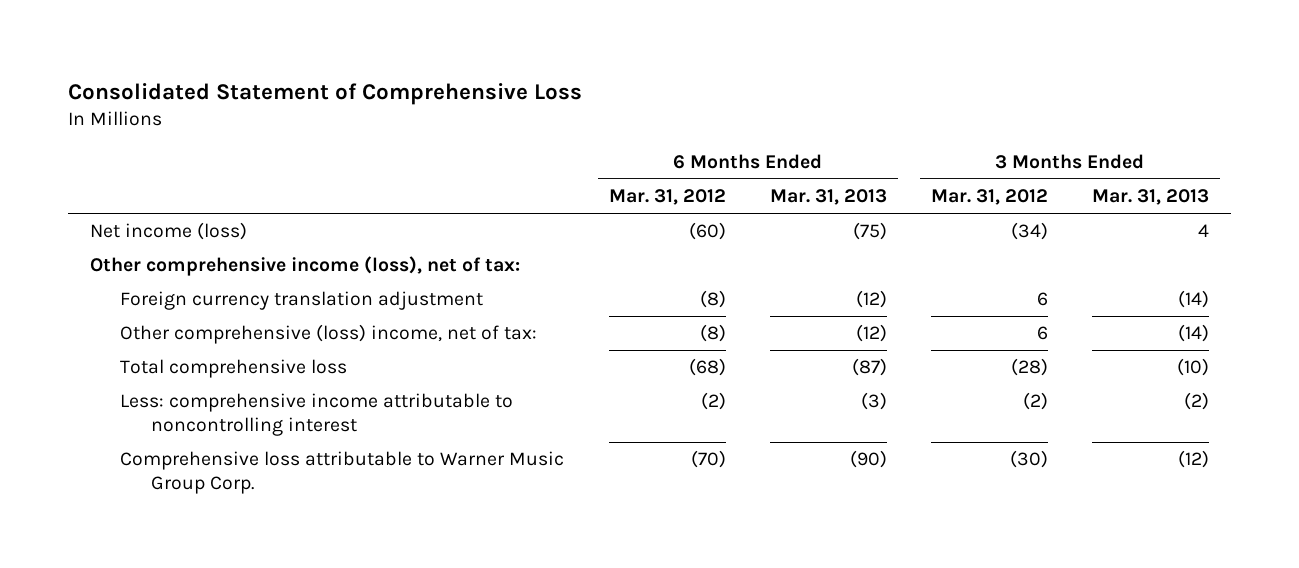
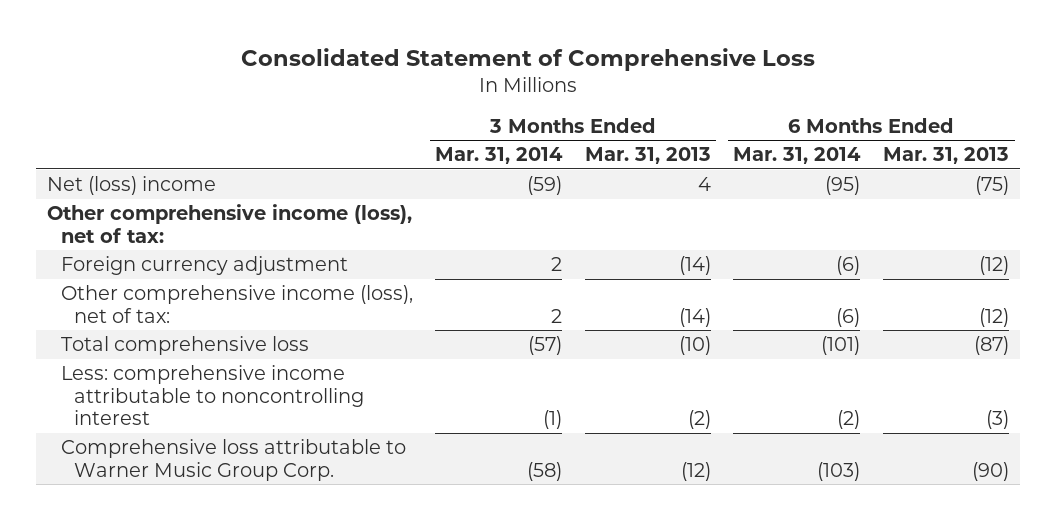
[608,189,726,206] Mar. 31, 2012 -> none
[931,189,1049,206] Mar. 31, 2012 -> none
none -> [435,147,564,165] Mar. 31, 2014
none -> [733,147,862,165] Mar. 31, 2014
[90,222,248,241] Net income (loss) -> [46,176,216,196] Net (loss) income
[120,291,484,311] Foreign currency translation adjustment -> [60,256,348,276] Foreign currency adjustment
[120,324,538,345] Other comprehensive (loss) income, net of tax: -> [60,285,413,323] Other comprehensive income (loss), net of tax:

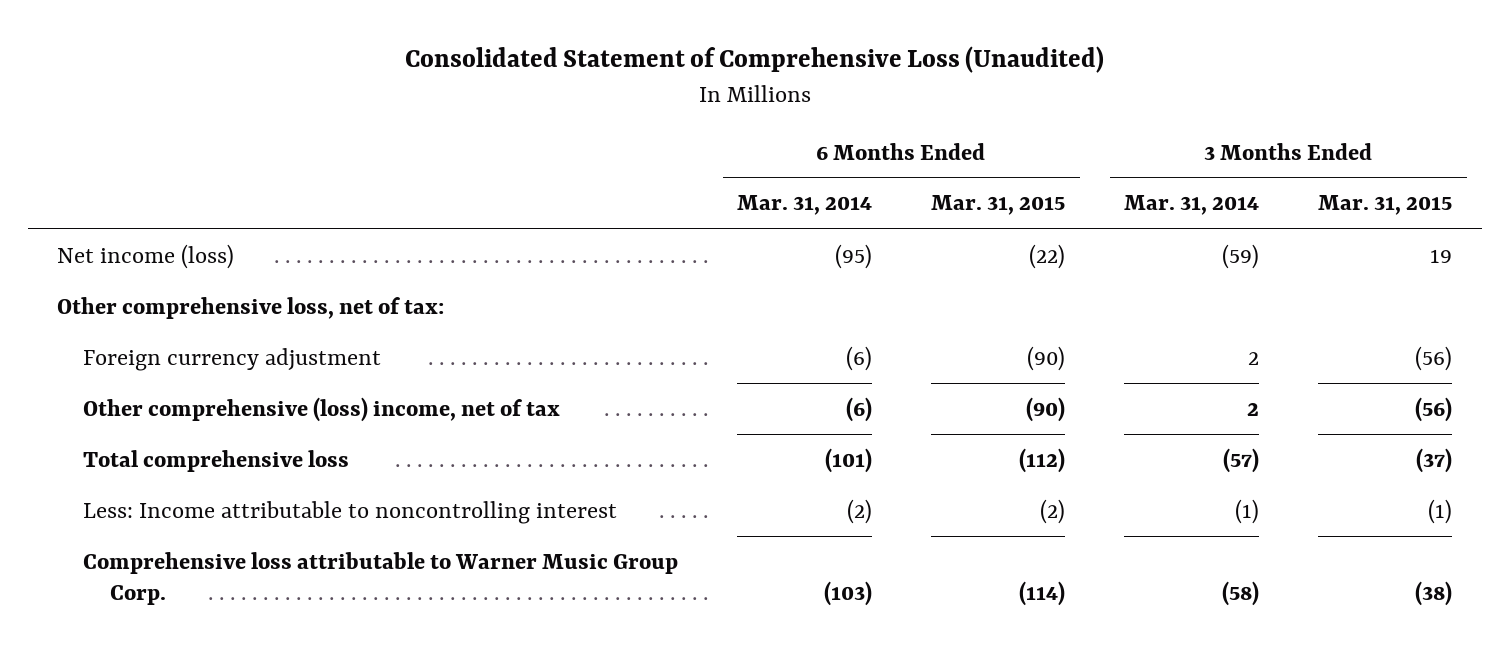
[240,47,815,71] Consolidated Statement of Comprehensive Loss -> [404,46,1104,74] Consolidated Statement of Comprehensive Loss (Unaudited)
[584,147,711,165] Mar. 31, 2013 -> none
[883,147,1010,165] Mar. 31, 2013 -> none
none -> [931,195,1066,216] Mar. 31, 2015
none -> [1318,195,1453,216] Mar. 31, 2015
[46,176,216,196] Net (loss) income -> [57,243,235,269] Net income (loss)
[46,204,412,243] Other comprehensive income (loss), net of tax: -> [57,296,445,319] Other comprehensive loss, net of tax:
[60,285,413,323] Other comprehensive income (loss), net of tax: -> [83,396,561,422] Other comprehensive (loss) income, net of tax
[60,365,365,426] Less: comprehensive income attributable to noncontrolling interest -> [83,500,618,524] Less: Income attributable to noncontrolling interest

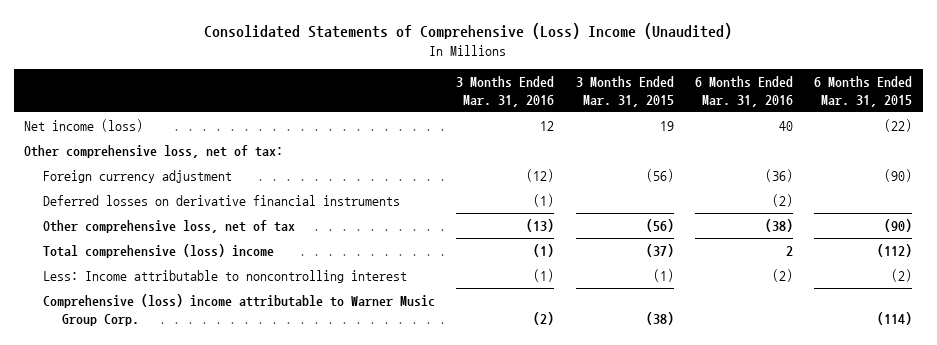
[404,46,1104,74] Consolidated Statement of Comprehensive Loss (Unaudited) -> [204,22,733,39] Consolidated Statements of Comprehensive (Loss) Income (Unaudited)
[737,195,873,216] Mar. 31, 2014 -> none
[1124,195,1260,216] Mar. 31, 2014 -> none
none -> [456,75,555,107] 3 Months Ended Mar. 31, 2016
none -> [695,75,794,107] 6 Months Ended Mar. 31, 2016
none -> [42,195,400,207] Deferred losses on derivative financial instruments
[83,396,561,422] Other comprehensive (loss) income, net of tax -> [42,220,295,234] Other comprehensive loss, net of tax
[83,449,350,472] Total comprehensive loss -> [42,244,274,259] Total comprehensive (loss) income
[83,551,679,606] Comprehensive loss attributable to Warner Music Group Corp. -> [42,294,435,327] Comprehensive (loss) income attributable to Warner Music Group Corp.

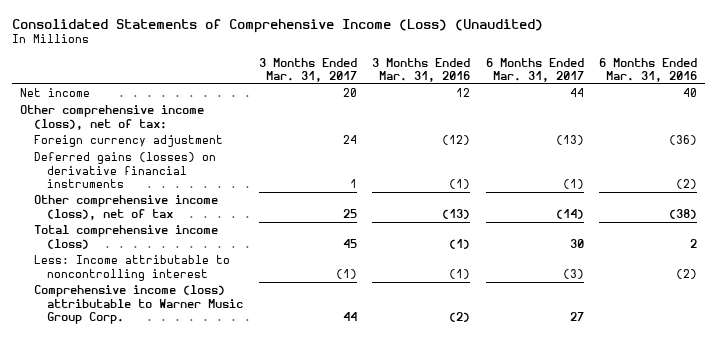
[204,22,733,39] Consolidated Statements of Comprehensive (Loss) Income (Unaudited) -> [11,18,543,33] Consolidated Statements of Comprehensive Income (Loss) (Unaudited)
[575,75,674,107] 3 Months Ended Mar. 31, 2015 -> none
[814,75,913,107] 6 Months Ended Mar. 31, 2015 -> none
none -> [258,57,357,82] 3 Months Ended Mar. 31, 2017
none -> [485,57,584,82] 6 Months Ended Mar. 31, 2017
[24,119,144,133] Net income (loss) -> [19,88,90,98] Net income
[24,145,284,159] Other comprehensive loss, net of tax: -> [19,105,204,130] Other comprehensive income (loss), net of tax:
[42,195,400,207] Deferred losses on derivative financial instruments -> [33,152,216,188] Deferred gains (losses) on derivative financial instruments
[42,220,295,234] Other comprehensive loss, net of tax -> [33,195,218,220] Other comprehensive income (loss), net of tax
[42,244,274,259] Total comprehensive (loss) income -> [33,225,218,249] Total comprehensive income (loss)
[42,294,435,327] Comprehensive (loss) income attributable to Warner Music Group Corp. -> [33,285,244,324] Comprehensive income (loss) attributable to Warner Music Group Corp.

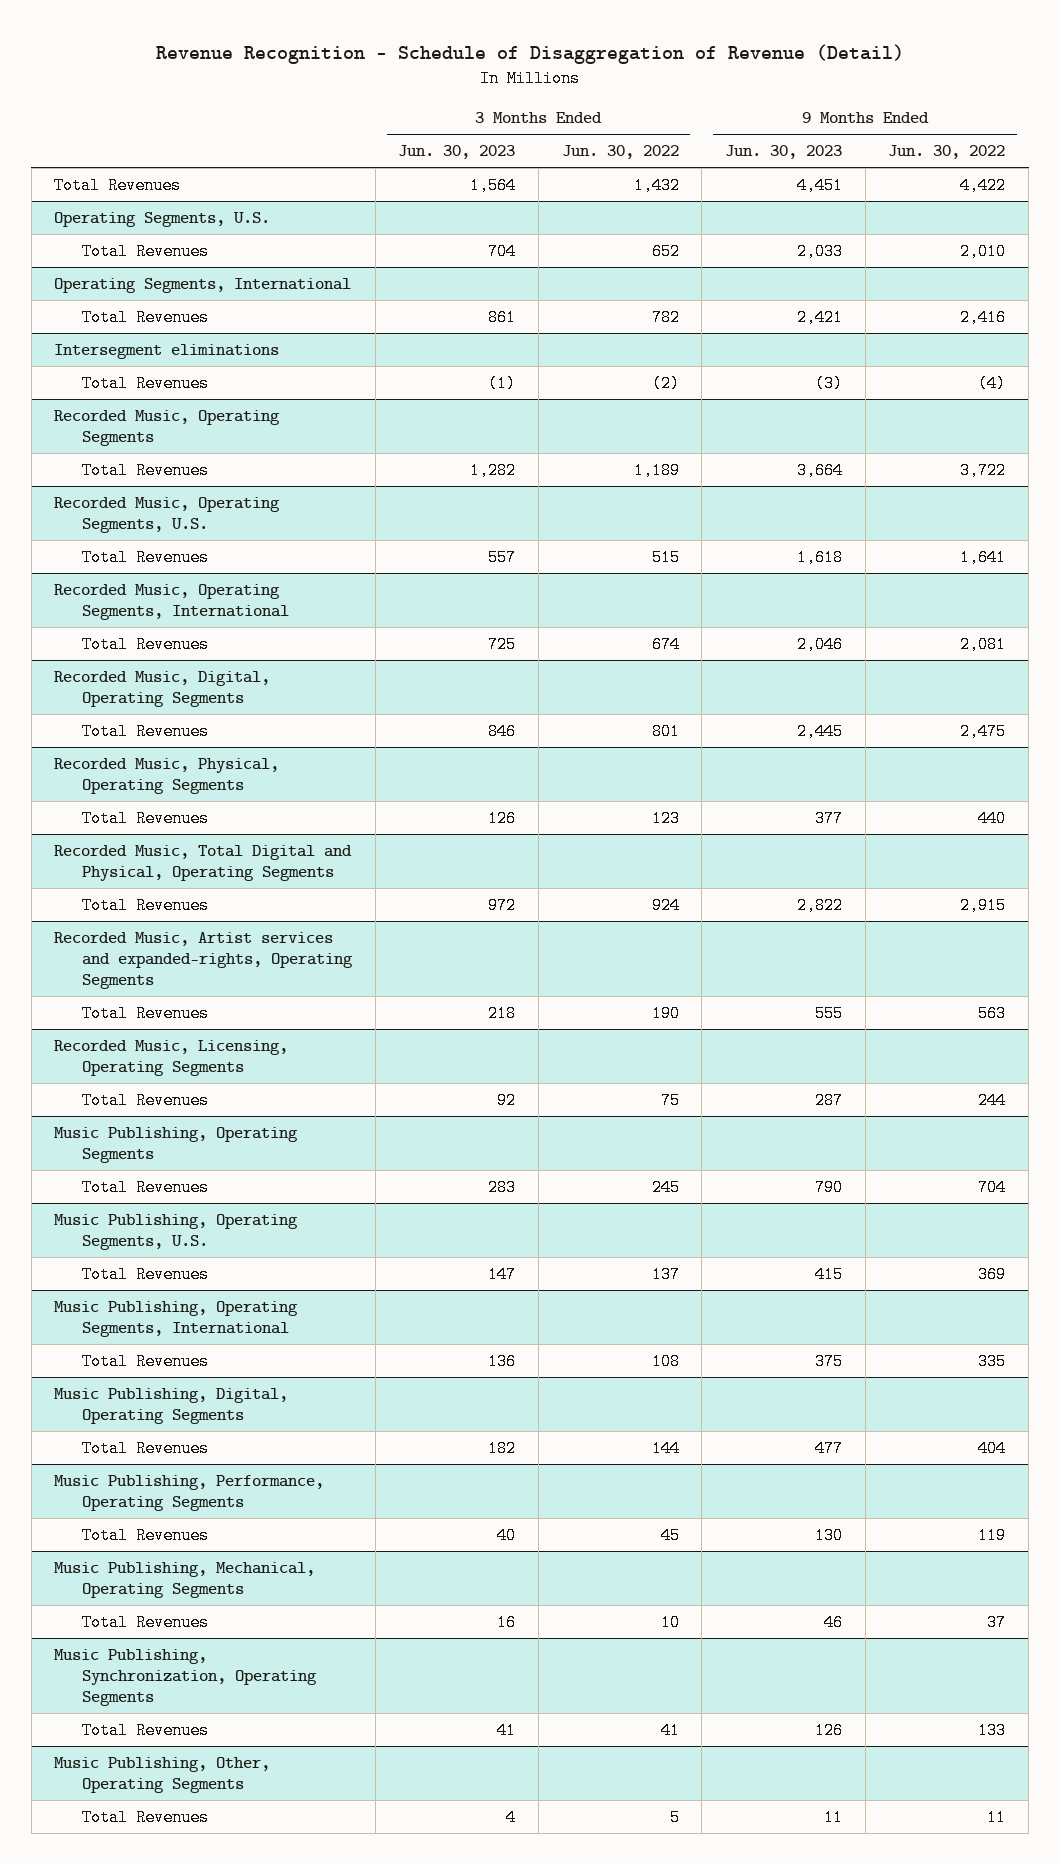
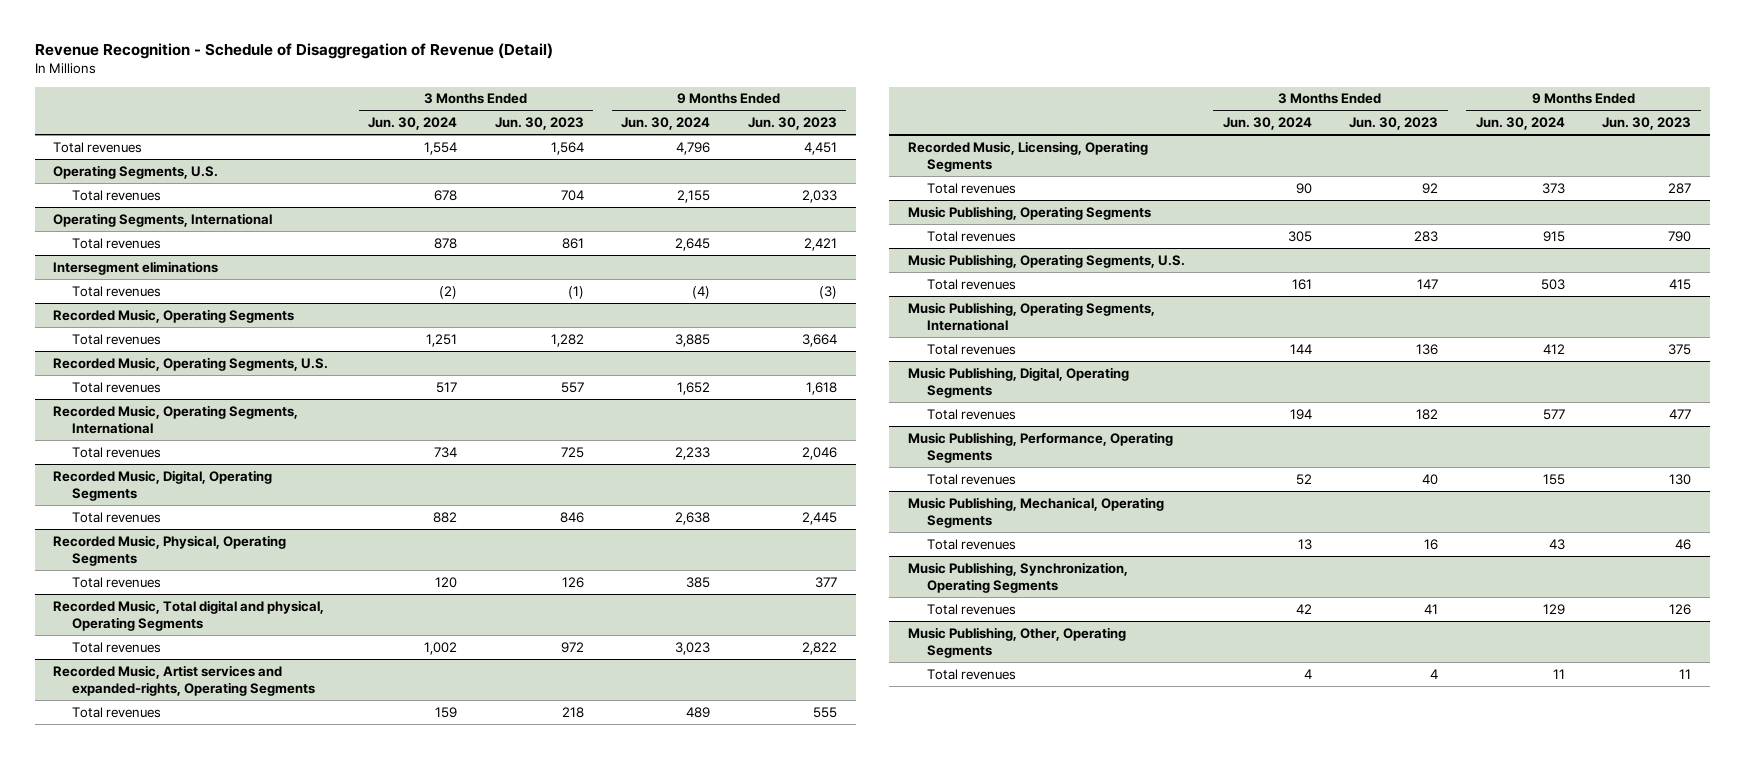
[561,145,679,160] Jun. 30, 2022 -> none
[888,145,1006,160] Jun. 30, 2022 -> none
none -> [368,117,458,131] Jun. 30, 2024
none -> [621,117,711,131] Jun. 30, 2024
[54,177,182,195] Total Revenues -> [53,141,143,153] Total revenues
[81,243,209,261] Total Revenues -> [72,189,162,201] Total revenues
[81,309,209,327] Total Revenues -> [72,237,162,249] Total revenues
[81,375,209,393] Total Revenues -> [72,285,162,297] Total revenues
[81,462,209,480] Total Revenues -> [72,333,162,345] Total revenues
[81,549,209,567] Total Revenues -> [72,381,162,393] Total revenues
[81,636,209,654] Total Revenues -> [72,446,162,458] Total revenues
[81,723,209,741] Total Revenues -> [72,511,162,523] Total revenues
[81,810,209,828] Total Revenues -> [72,576,162,588] Total revenues
[54,845,353,882] Recorded Music, Total Digital and Physical, Operating Segments -> [53,599,325,631] Recorded Music, Total digital and physical, Operating Segments
[81,897,209,915] Total Revenues -> [72,641,162,653] Total revenues
[81,1005,209,1023] Total Revenues -> [72,706,162,718] Total revenues
[81,1092,209,1110] Total Revenues -> [926,182,1016,194] Total revenues
[81,1179,209,1197] Total Revenues -> [926,230,1016,242] Total revenues
[81,1266,209,1284] Total Revenues -> [926,278,1016,290] Total revenues
[81,1353,209,1371] Total Revenues -> [926,343,1016,355] Total revenues
[81,1440,209,1458] Total Revenues -> [926,408,1016,420] Total revenues
[81,1527,209,1545] Total Revenues -> [926,473,1016,485] Total revenues
[81,1614,209,1632] Total Revenues -> [926,538,1016,550] Total revenues
[81,1722,209,1740] Total Revenues -> [926,603,1016,615] Total revenues
[81,1809,209,1827] Total Revenues -> [926,668,1016,680] Total revenues

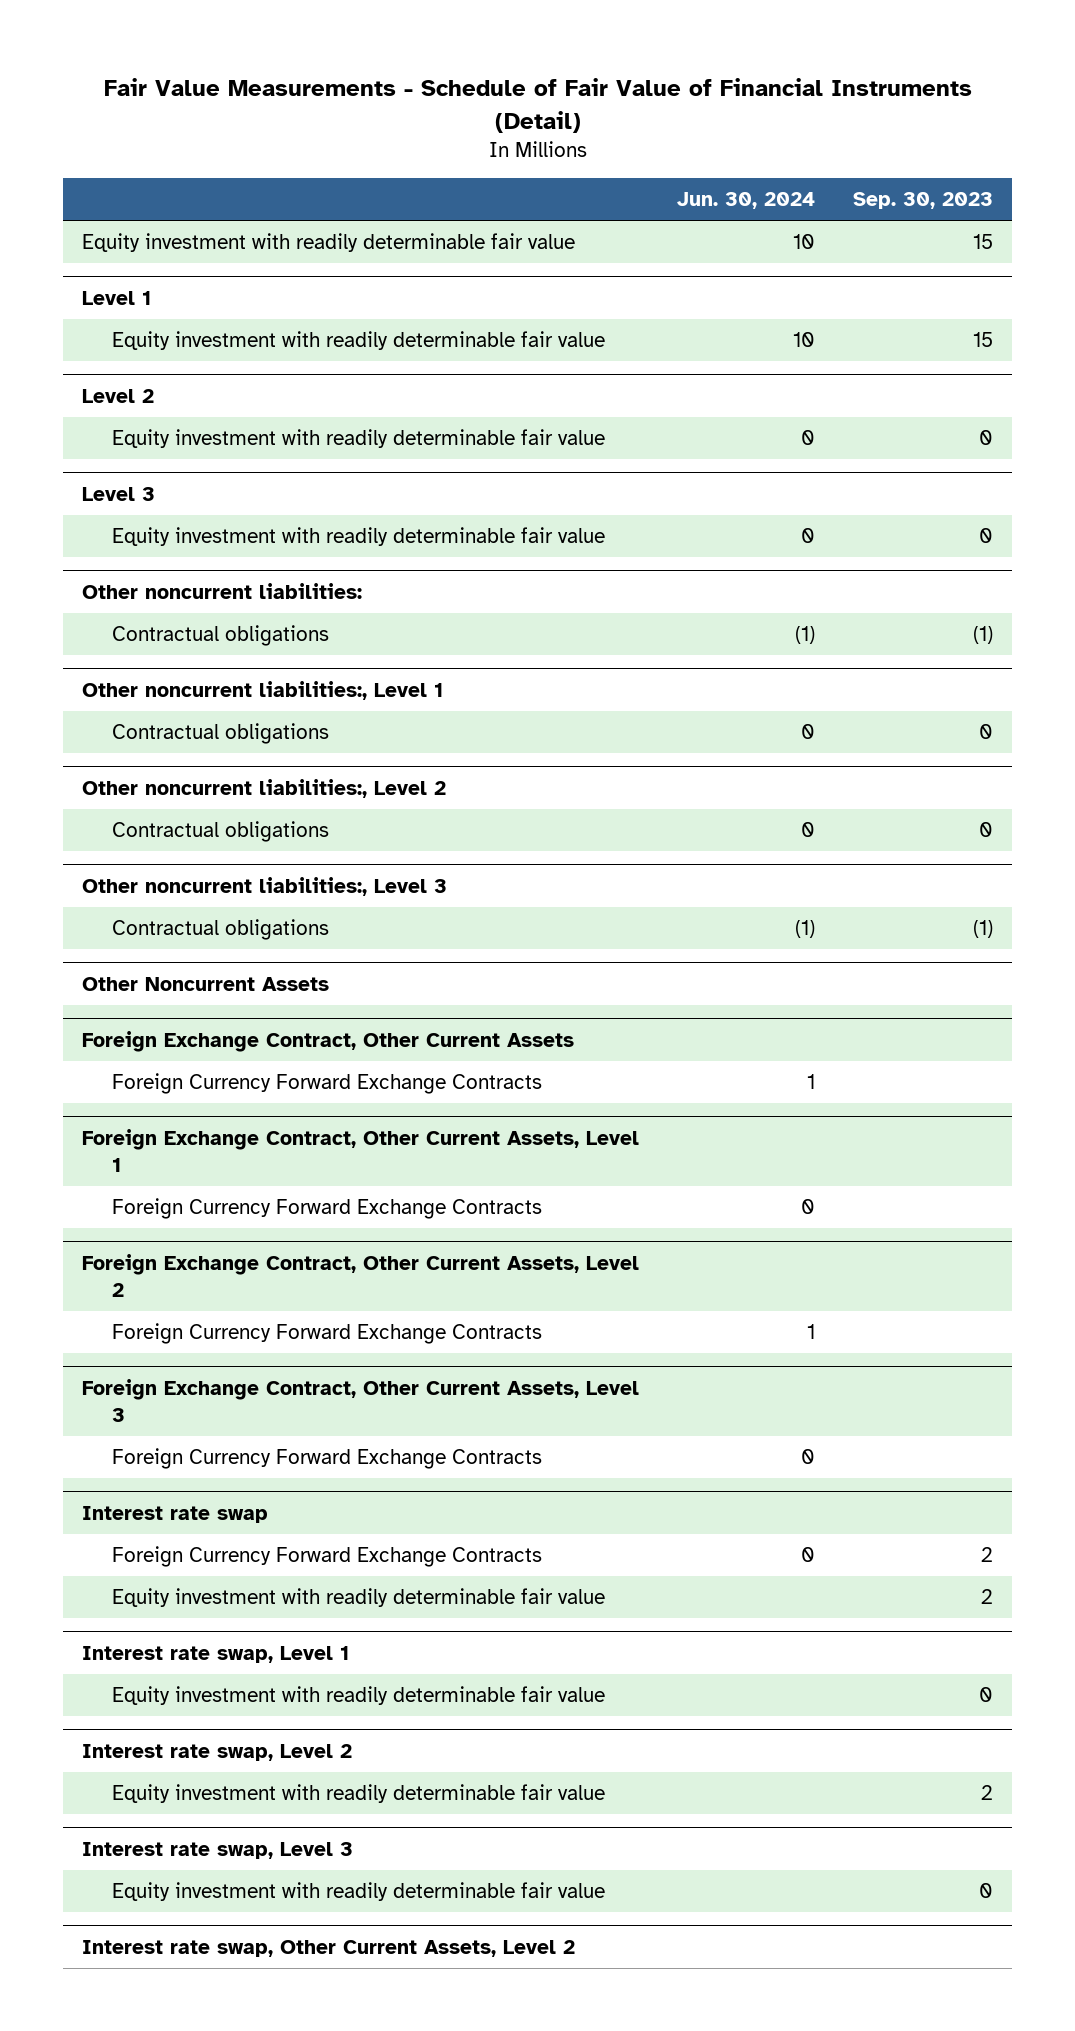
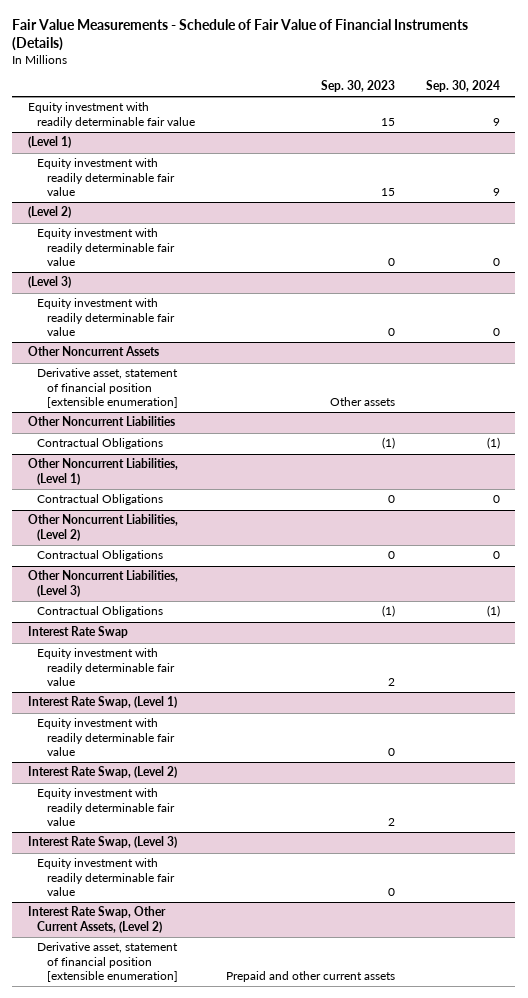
[103,77,972,133] Fair Value Measurements - Schedule of Fair Value of Financial Instruments (Detail) -> [12,19,469,52] Fair Value Measurements - Schedule of Fair Value of Financial Instruments (Details)
[677,192,816,210] Jun. 30, 2024 -> none
none -> [425,80,500,93] Sep. 30, 2024
[82,290,152,305] Level 1 -> [27,136,71,149] (Level 1)
[82,388,155,403] Level 2 -> [27,206,71,219] (Level 2)
[82,486,156,501] Level 3 -> [27,276,71,289] (Level 3)
[82,582,363,599] Other noncurrent liabilities: -> none
[112,625,330,647] Contractual obligations -> none
[82,680,444,700] Other noncurrent liabilities:, Level 1 -> none
[112,723,330,745] Contractual obligations -> none
[82,778,447,798] Other noncurrent liabilities:, Level 2 -> none
[112,821,330,843] Contractual obligations -> none
[82,876,448,896] Other noncurrent liabilities:, Level 3 -> none
[112,919,330,941] Contractual obligations -> none
[82,1030,575,1052] Foreign Exchange Contract, Other Current Assets -> none
[112,1073,543,1095] Foreign Currency Forward Exchange Contracts -> none
[82,1128,640,1173] Foreign Exchange Contract, Other Current Assets, Level 1 -> none
[112,1198,543,1220] Foreign Currency Forward Exchange Contracts -> none
[82,1253,640,1298] Foreign Exchange Contract, Other Current Assets, Level 2 -> none
[112,1323,543,1345] Foreign Currency Forward Exchange Contracts -> none
[82,1378,640,1423] Foreign Exchange Contract, Other Current Assets, Level 3 -> none
[112,1448,543,1470] Foreign Currency Forward Exchange Contracts -> none
[112,1546,543,1568] Foreign Currency Forward Exchange Contracts -> none
none -> [37,368,179,409] Derivative asset, statement of financial position [extensible enumeration]
none -> [27,416,175,427] Other Noncurrent Liabilities
none -> [37,438,164,450] Contractual Obligations
none -> [27,458,178,485] Other Noncurrent Liabilities, (Level 1)
none -> [37,494,164,506] Contractual Obligations
none -> [27,514,178,541] Other Noncurrent Liabilities, (Level 2)
none -> [37,550,164,562] Contractual Obligations
none -> [27,570,178,597] Other Noncurrent Liabilities, (Level 3)
none -> [37,606,164,618] Contractual Obligations
[82,1505,269,1523] Interest rate swap -> [27,626,128,639] Interest Rate Swap
[82,1645,350,1663] Interest rate swap, Level 1 -> [27,696,177,709] Interest Rate Swap, (Level 1)
[82,1743,353,1761] Interest rate swap, Level 2 -> [27,766,177,779] Interest Rate Swap, (Level 2)
[82,1841,354,1859] Interest rate swap, Level 3 -> [27,836,177,849] Interest Rate Swap, (Level 3)
[82,1939,576,1957] Interest rate swap, Other Current Assets, Level 2 -> [27,906,166,933] Interest Rate Swap, Other Current Assets, (Level 2)
none -> [37,942,179,983] Derivative asset, statement of financial position [extensible enumeration]

